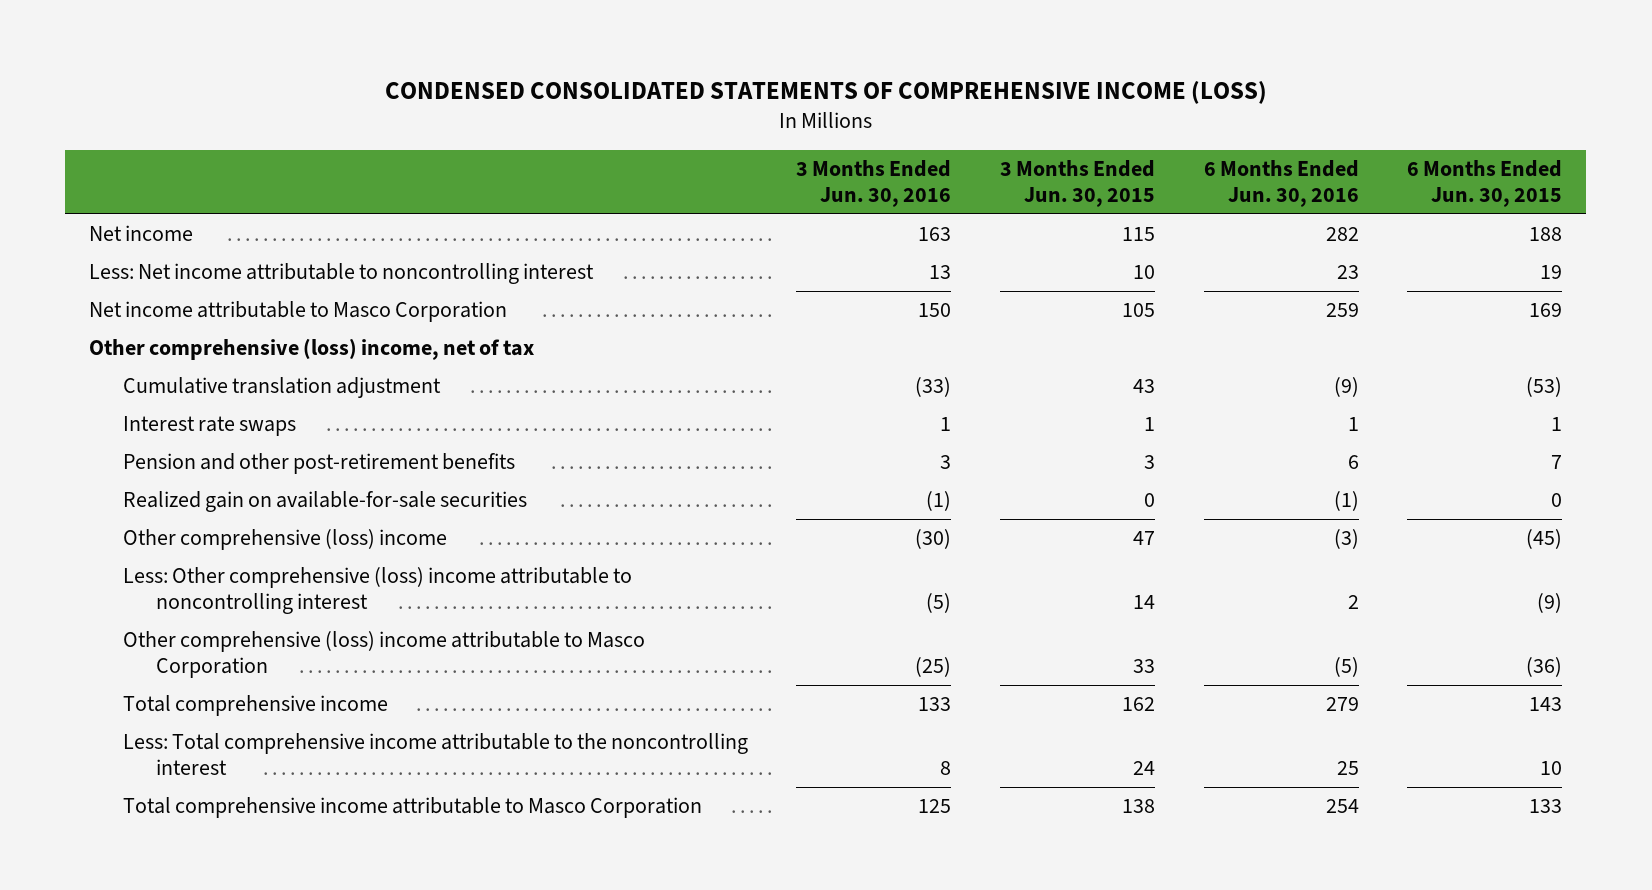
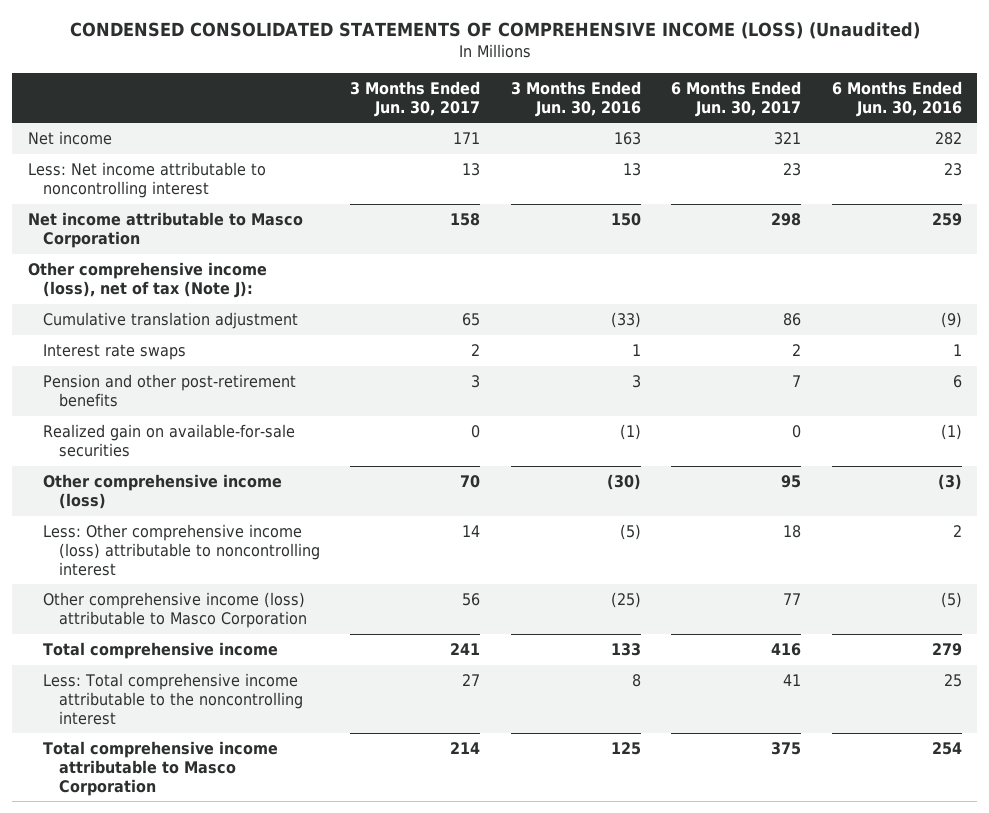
[384,80,1267,104] CONDENSED CONSOLIDATED STATEMENTS OF COMPREHENSIVE INCOME (LOSS) -> [69,22,920,40] CONDENSED CONSOLIDATED STATEMENTS OF COMPREHENSIVE INCOME (LOSS) (Unaudited)
[999,160,1155,207] 3 Months Ended Jun. 30, 2015 -> none
[1407,160,1563,207] 6 Months Ended Jun. 30, 2015 -> none
none -> [350,80,481,117] 3 Months Ended Jun. 30, 2017
none -> [671,80,802,117] 6 Months Ended Jun. 30, 2017
[89,338,535,361] Other comprehensive (loss) income, net of tax -> [27,261,267,298] Other comprehensive income (loss), net of tax (Note J):
[122,529,447,551] Other comprehensive (loss) income -> [43,473,283,509] Other comprehensive income (loss)
[122,567,632,614] Less: Other comprehensive (loss) income attributable to noncontrolling interest -> [43,523,320,576] Less: Other comprehensive income (loss) attributable to noncontrolling interest
[122,631,645,678] Other comprehensive (loss) income attributable to Masco Corporation -> [43,591,307,628] Other comprehensive income (loss) attributable to Masco Corporation

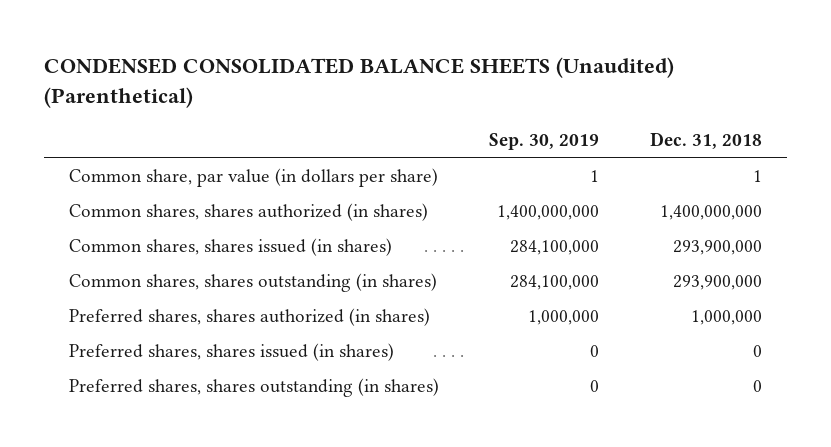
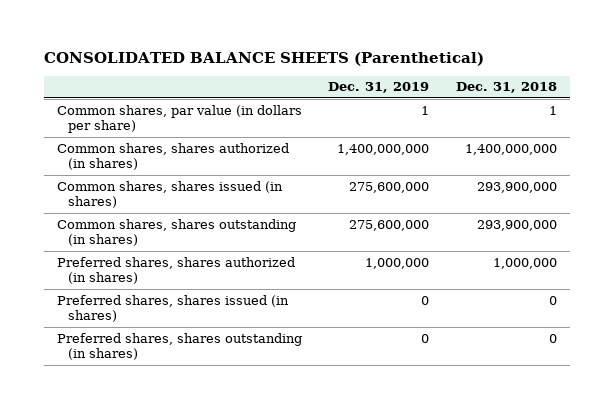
[43,57,674,108] CONDENSED CONSOLIDATED BALANCE SHEETS (Unaudited) (Parenthetical) -> [43,52,484,67] CONSOLIDATED BALANCE SHEETS (Parenthetical)
[489,132,600,150] Sep. 30, 2019 -> none
none -> [328,82,430,94] Dec. 31, 2019
[68,167,438,187] Common share, par value (in dollars per share) -> [56,104,302,134] Common shares, par value (in dollars per share)

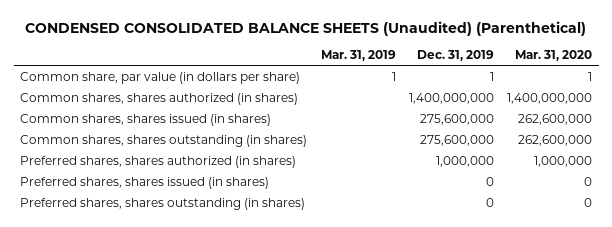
[43,52,484,67] CONSOLIDATED BALANCE SHEETS (Parenthetical) -> [25,20,587,36] CONDENSED CONSOLIDATED BALANCE SHEETS (Unaudited) (Parenthetical)
[455,82,557,94] Dec. 31, 2018 -> none
none -> [320,50,396,62] Mar. 31, 2019
none -> [515,50,593,62] Mar. 31, 2020
[56,104,302,134] Common shares, par value (in dollars per share) -> [20,71,301,84] Common share, par value (in dollars per share)

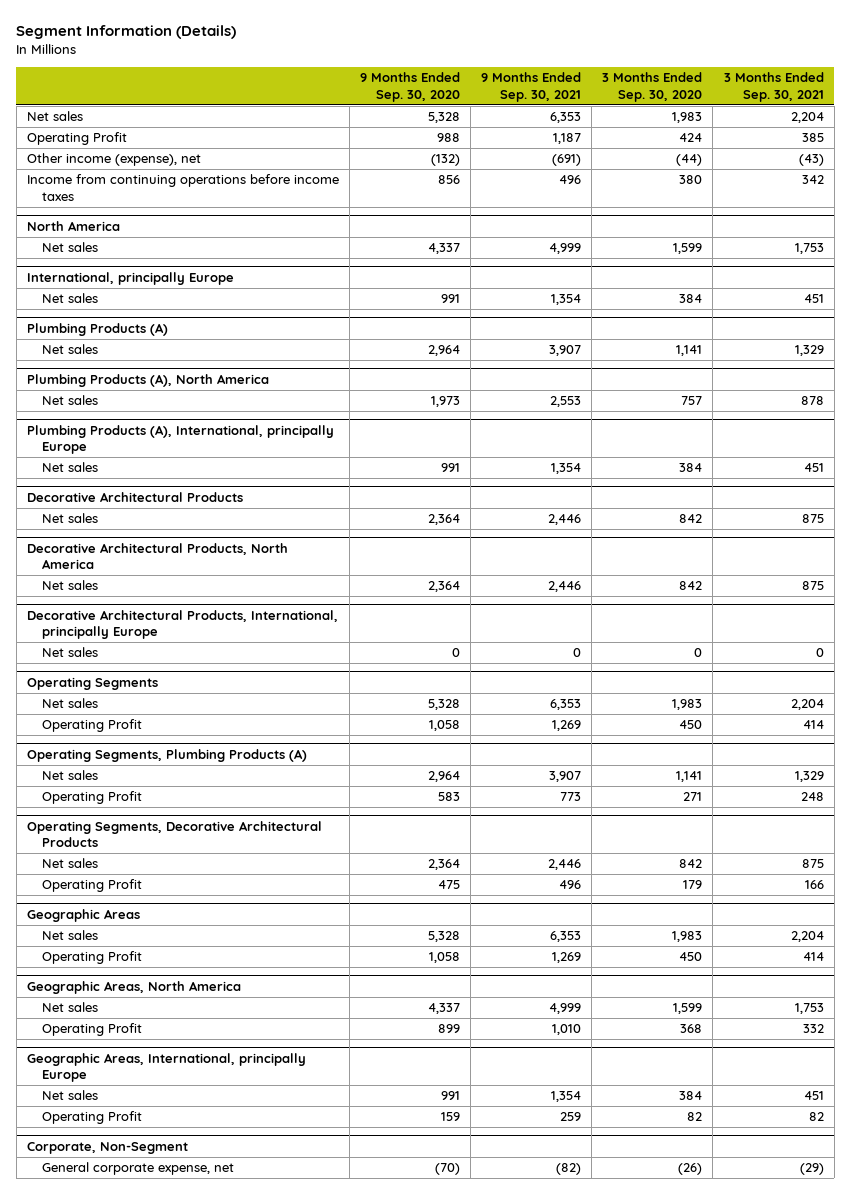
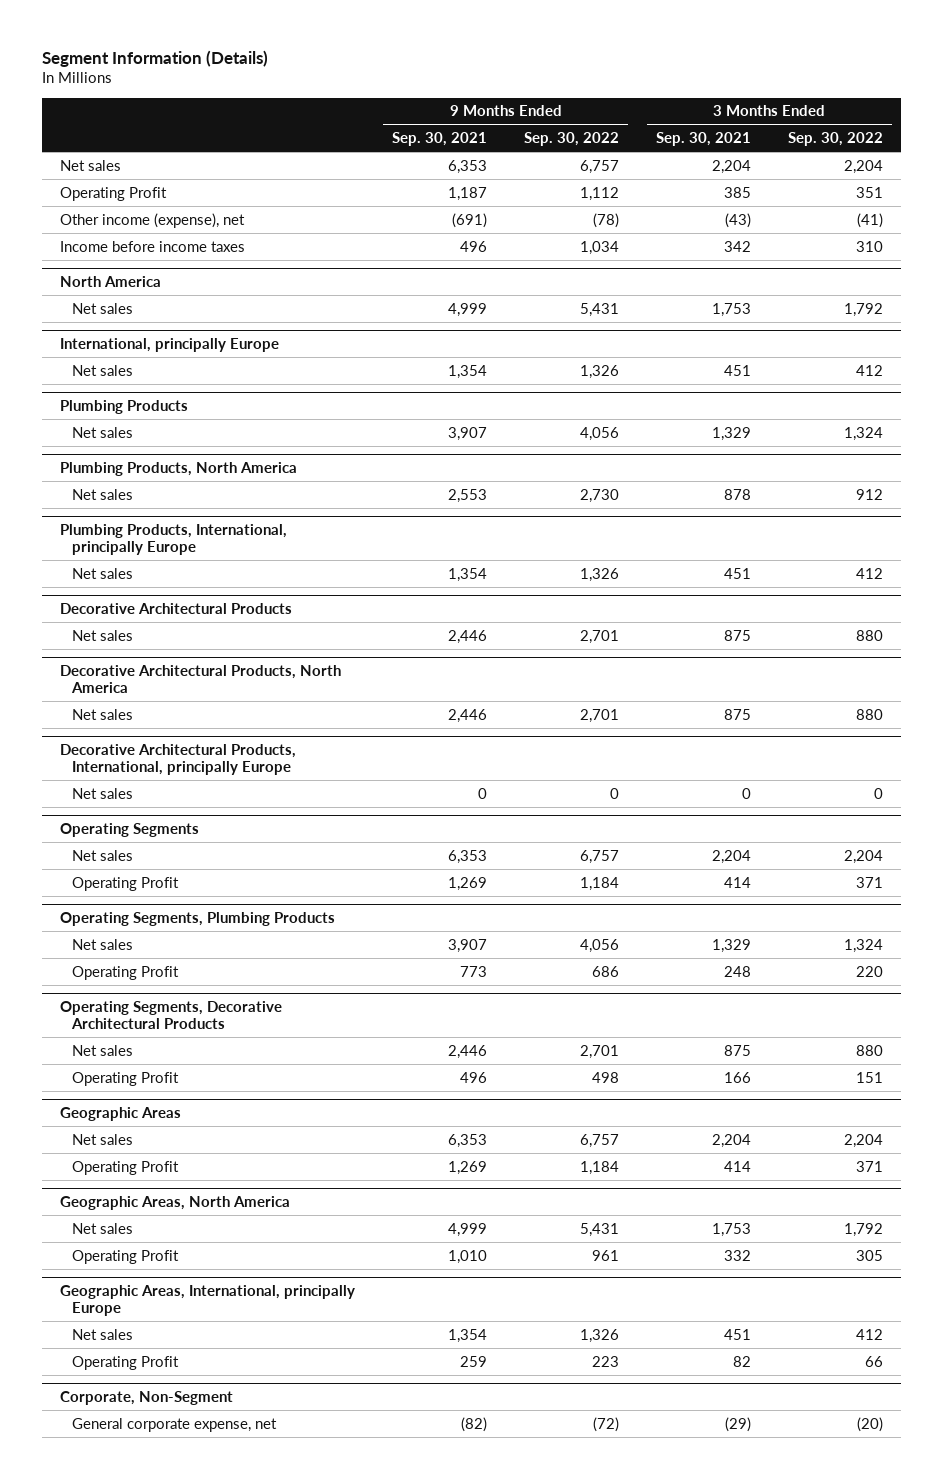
[360,72,461,102] 9 Months Ended Sep. 30, 2020 -> none
[602,72,703,102] 3 Months Ended Sep. 30, 2020 -> none
none -> [523,132,619,147] Sep. 30, 2022
none -> [787,132,883,147] Sep. 30, 2022
[26,174,339,201] Income from continuing operations before income taxes -> [60,240,246,252] Income before income taxes
[26,322,168,336] Plumbing Products (A) -> [60,400,189,415] Plumbing Products
[26,373,269,387] Plumbing Products (A), North America -> [60,462,298,477] Plumbing Products, North America
[26,424,334,455] Plumbing Products (A), International, principally Europe -> [60,524,288,556] Plumbing Products, International, principally Europe
[26,748,307,762] Operating Segments, Plumbing Products (A) -> [60,912,336,927] Operating Segments, Plumbing Products

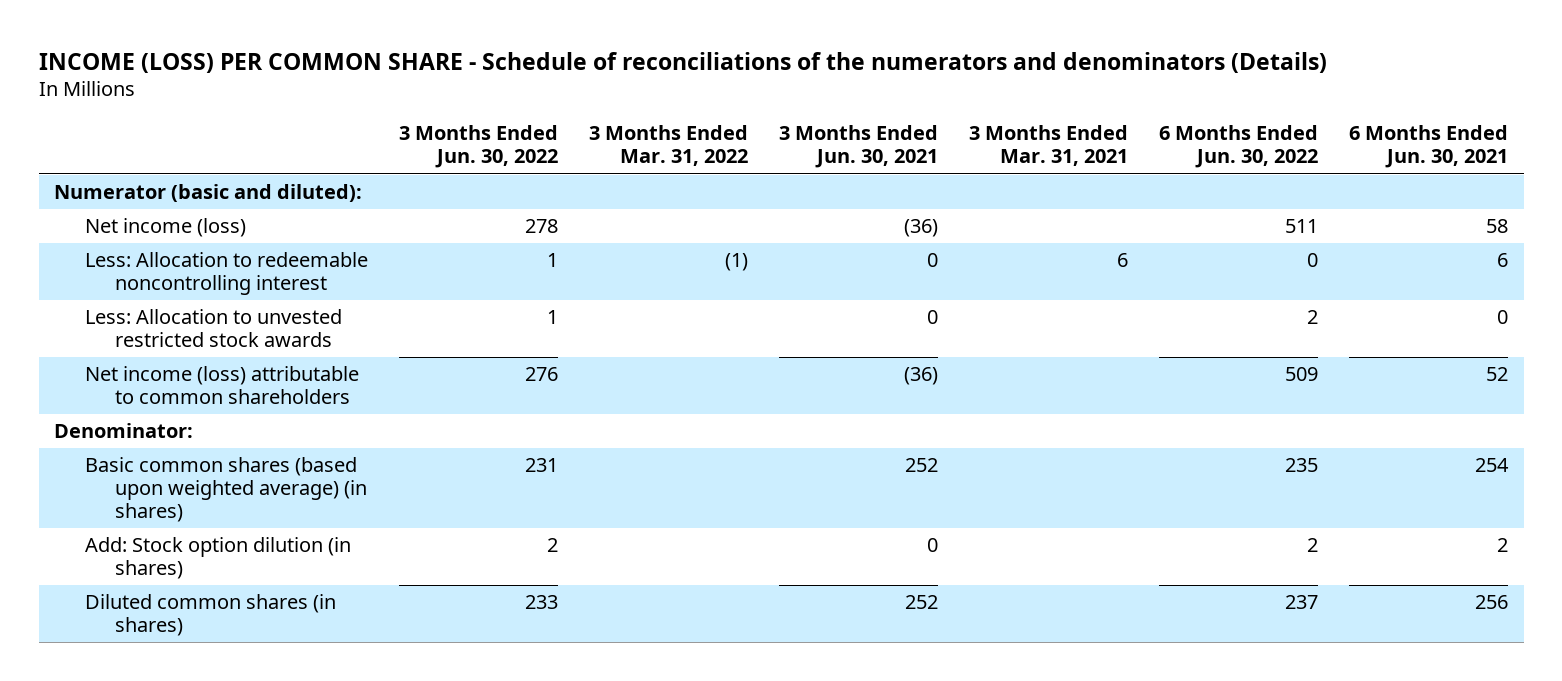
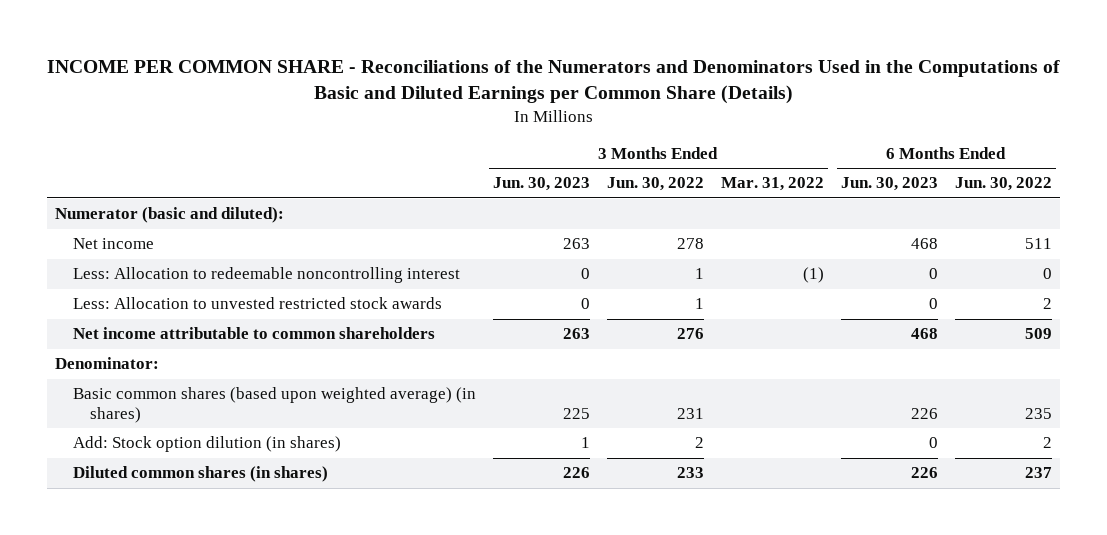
[38,51,1327,73] INCOME (LOSS) PER COMMON SHARE - Schedule of reconciliations of the numerators and denominators (Details) -> [46,60,1060,105] INCOME PER COMMON SHARE - Reconciliations of the Numerators and Denominators Used in the Computations of Basic and Diluted Earnings per Common Share (Details)
[778,125,938,169] 3 Months Ended Jun. 30, 2021 -> none
[968,125,1128,167] 3 Months Ended Mar. 31, 2021 -> none
[1349,125,1509,169] 6 Months Ended Jun. 30, 2021 -> none
none -> [492,177,590,192] Jun. 30, 2023
none -> [840,177,938,192] Jun. 30, 2023
[84,218,246,238] Net income (loss) -> [72,238,154,250] Net income
[84,366,359,405] Net income (loss) attributable to common shareholders -> [72,327,435,340] Net income attributable to common shareholders

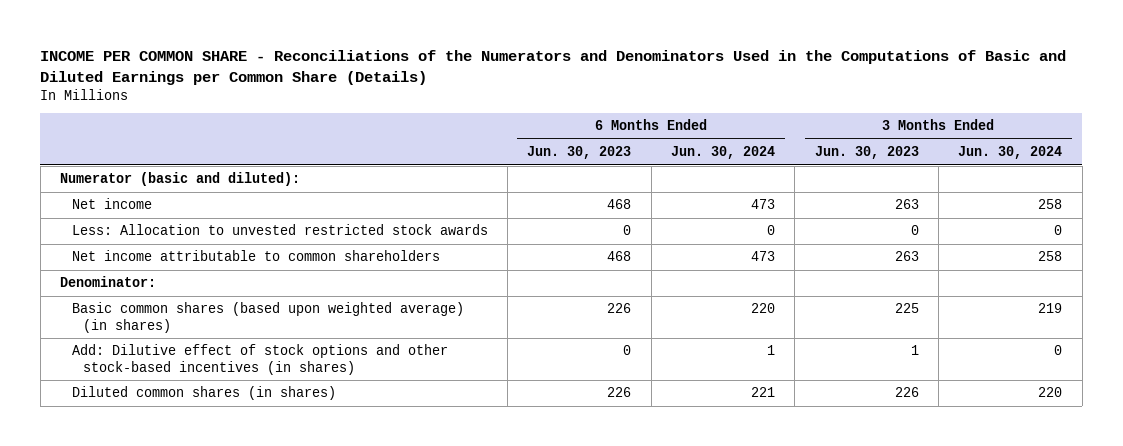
[606,177,704,192] Jun. 30, 2022 -> none
[720,177,824,192] Mar. 31, 2022 -> none
[954,177,1052,192] Jun. 30, 2022 -> none
none -> [670,146,775,160] Jun. 30, 2024
none -> [958,146,1063,160] Jun. 30, 2024
[72,267,460,284] Less: Allocation to redeemable noncontrolling interest -> none
[72,436,341,453] Add: Stock option dilution (in shares) -> [71,344,448,375] Add: Dilutive effect of stock options and other stock-based incentives (in shares)

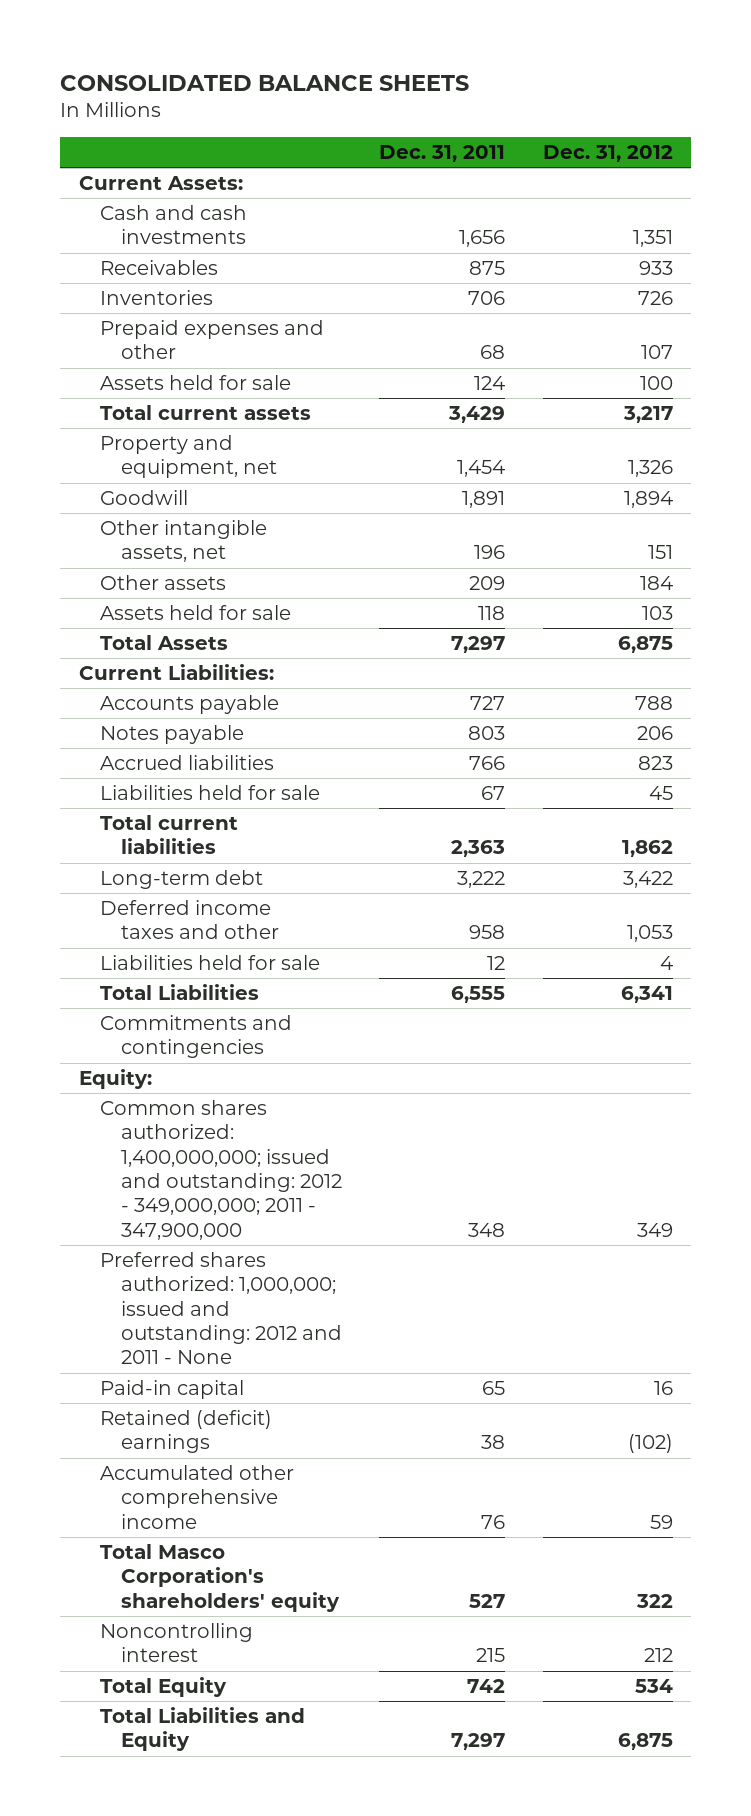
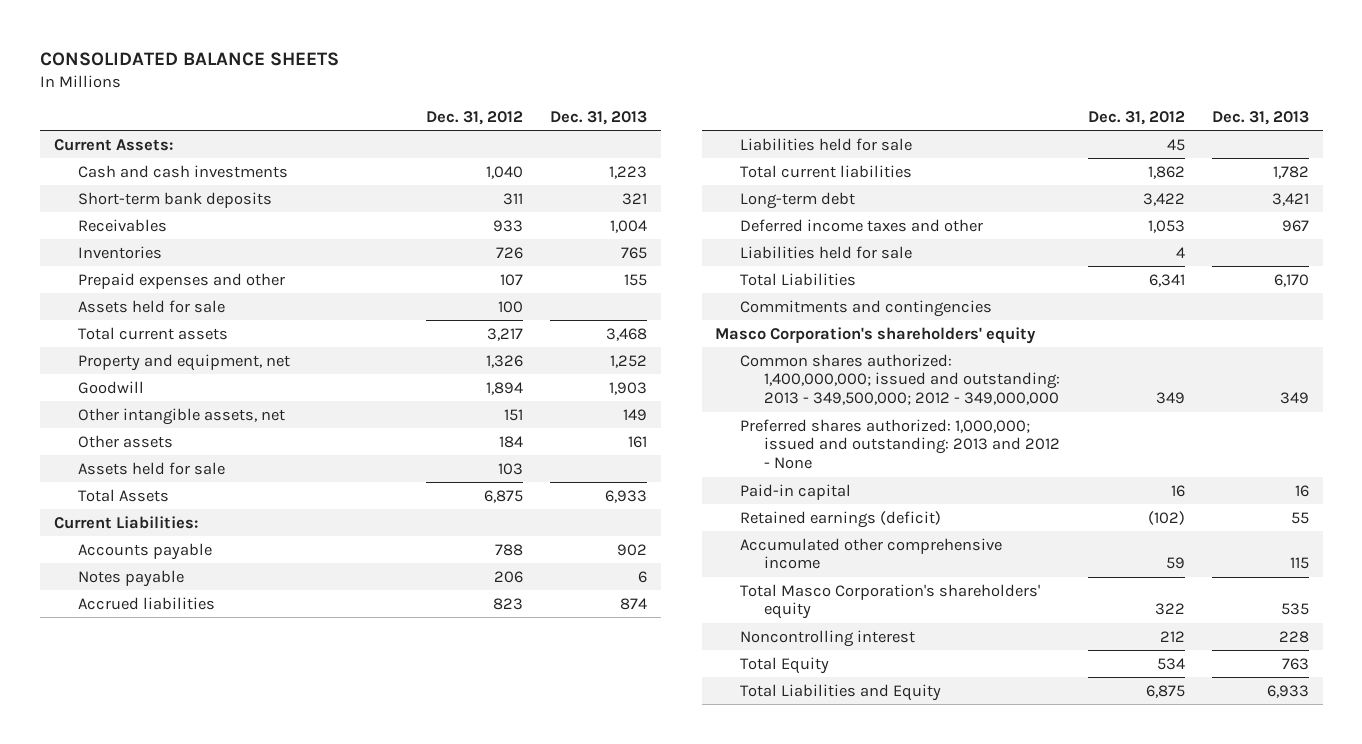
[379,145,506,163] Dec. 31, 2011 -> none
none -> [550,111,648,126] Dec. 31, 2013
[632,230,673,248] 1,351 -> [485,165,523,179] 1,040
none -> [78,191,273,208] Short-term bank deposits
[78,1069,152,1090] Equity: -> none
none -> [715,326,1037,344] Masco Corporation's shareholders' equity
[99,1100,343,1240] Common shares authorized: 1,400,000,000; issued and outstanding: 2012 - 349,000,000; 2011 - 347,900,000 -> [739,353,1061,406] Common shares authorized: 1,400,000,000; issued and outstanding: 2013 - 349,500,000; 2012 - 349,000,000
[99,1252,343,1365] Preferred shares authorized: 1,000,000; issued and outstanding: 2012 and 2011 - None -> [739,418,1061,470] Preferred shares authorized: 1,000,000; issued and outstanding: 2013 and 2012 - None
[99,1410,272,1454] Retained (deficit) earnings -> [739,510,941,528] Retained earnings (deficit)

